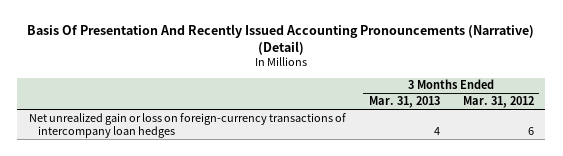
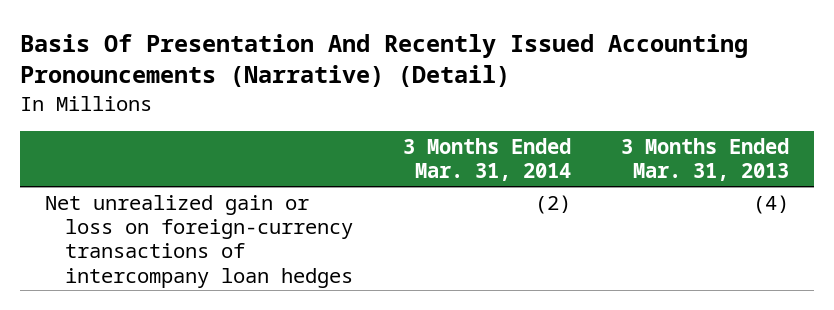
[462,96,534,109] Mar. 31, 2012 -> none
none -> [403,137,572,182] 3 Months Ended Mar. 31, 2014
[433,126,440,135] 4 -> [753,194,790,214] (4)

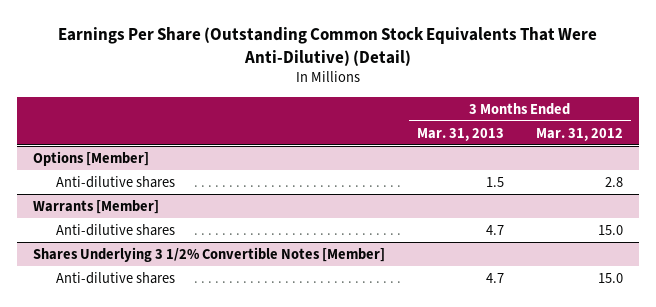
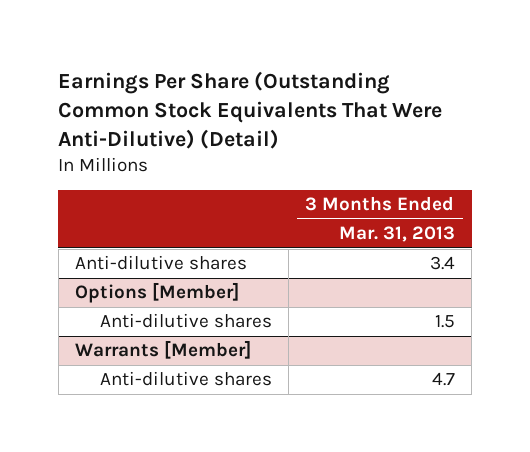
[535,127,623,141] Mar. 31, 2012 -> none
none -> [75,255,248,271] Anti-dilutive shares
[32,246,385,262] Shares Underlying 3 1/2% Convertible Notes [Member] -> none
[55,271,175,284] Anti-dilutive shares -> none

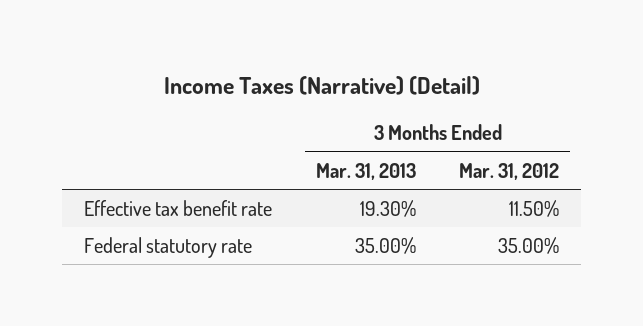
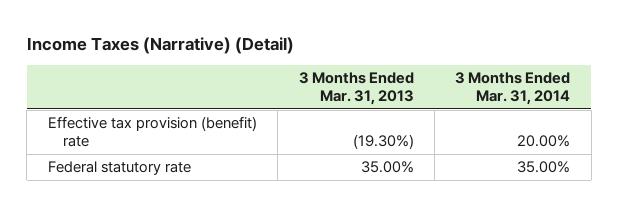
[459,162,560,180] Mar. 31, 2012 -> none
none -> [455,72,571,105] 3 Months Ended Mar. 31, 2014
[84,200,273,217] Effective tax benefit rate -> [47,116,257,147] Effective tax provision (benefit) rate
[359,200,416,218] 19.30% -> [352,133,414,149] (19.30%)

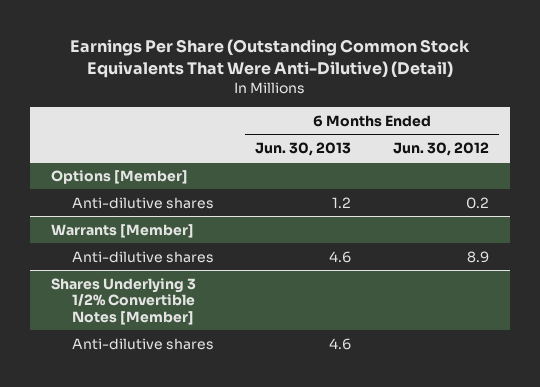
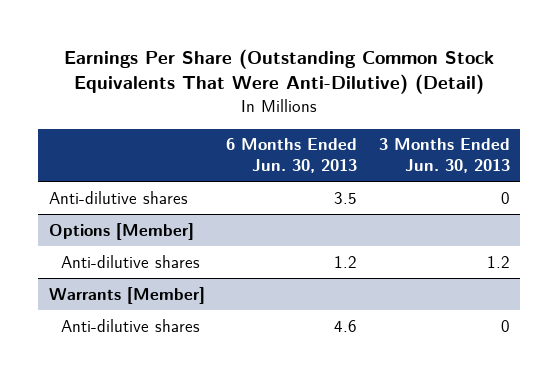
[393,141,490,156] Jun. 30, 2012 -> none
none -> [378,138,510,173] 3 Months Ended Jun. 30, 2013
none -> [48,190,188,204] Anti-dilutive shares
[50,277,196,325] Shares Underlying 3 1/2% Convertible Notes [Member] -> none
[71,337,214,350] Anti-dilutive shares -> none

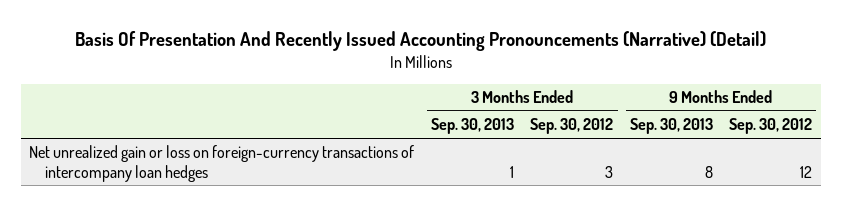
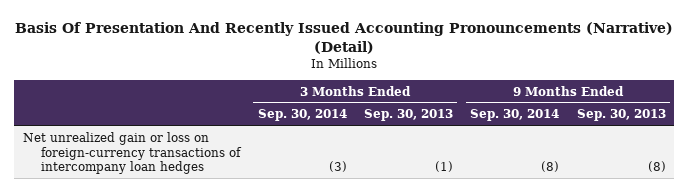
[530,118,614,135] Sep. 30, 2012 -> none
[729,118,813,135] Sep. 30, 2012 -> none
none -> [257,109,347,122] Sep. 30, 2014
none -> [470,109,560,122] Sep. 30, 2014
[509,165,514,178] 1 -> [434,161,453,173] (1)
[704,165,713,178] 8 -> [647,161,666,173] (8)

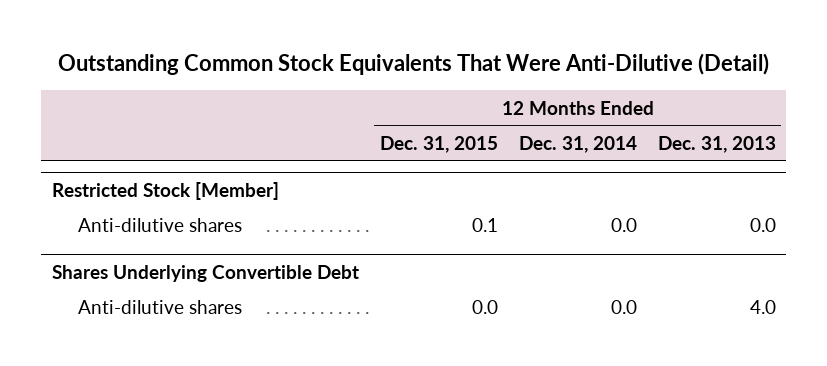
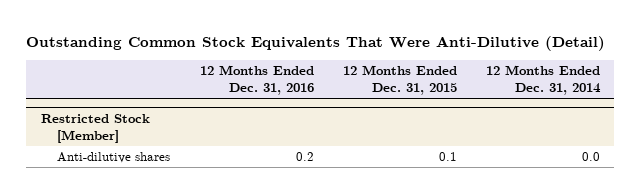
[657,135,776,153] Dec. 31, 2013 -> none
none -> [199,65,314,96] 12 Months Ended Dec. 31, 2016
[51,265,359,283] Shares Underlying Convertible Debt -> none
[77,300,242,315] Anti-dilutive shares -> none

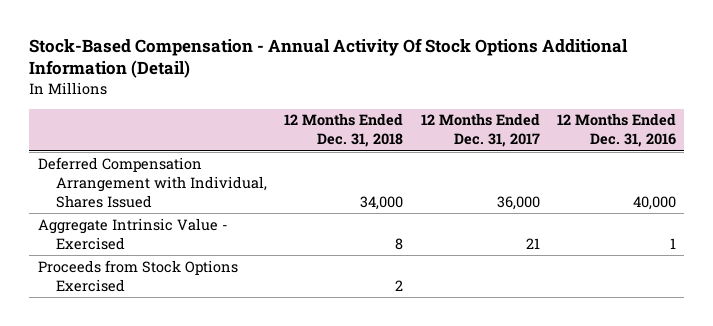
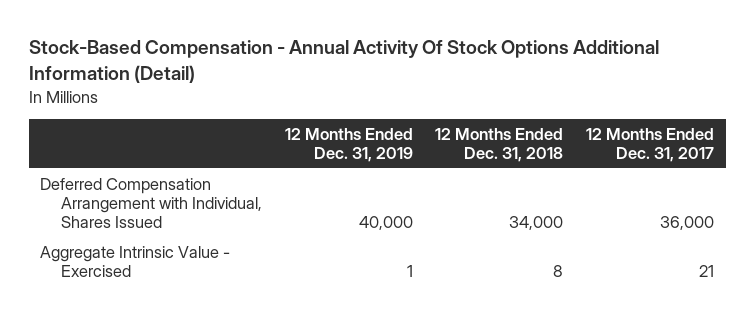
[556,113,676,148] 12 Months Ended Dec. 31, 2016 -> none
none -> [284,128,413,163] 12 Months Ended Dec. 31, 2019
[37,259,238,292] Proceeds from Stock Options Exercised -> none

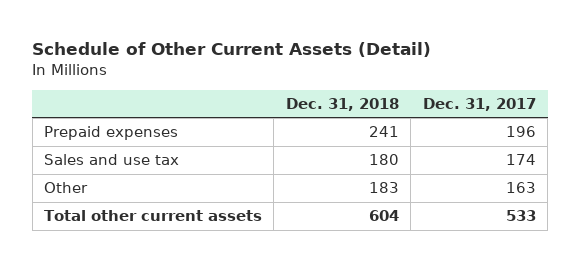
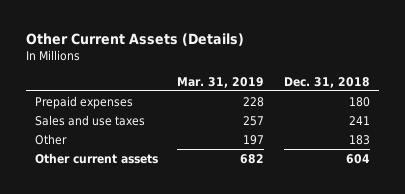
[32,41,432,57] Schedule of Other Current Assets (Detail) -> [25,33,244,47] Other Current Assets (Details)
[422,97,536,111] Dec. 31, 2017 -> none
none -> [177,76,265,88] Mar. 31, 2019
[368,126,399,138] 241 -> [348,96,370,107] 180
[44,154,180,166] Sales and use tax -> [35,114,146,126] Sales and use taxes
[368,154,399,166] 180 -> [348,115,370,125] 241
[44,210,263,222] Total other current assets -> [35,152,159,164] Other current assets

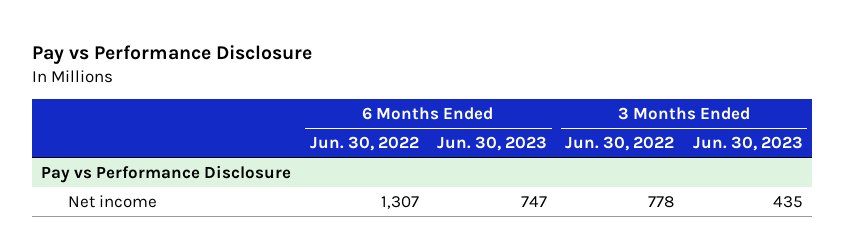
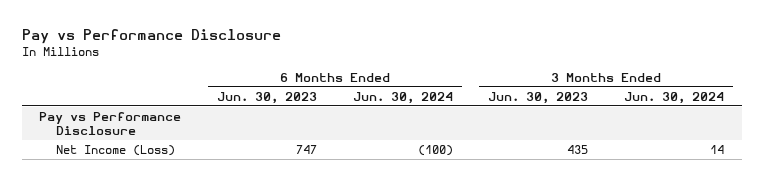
[309,136,419,152] Jun. 30, 2022 -> none
[565,136,675,152] Jun. 30, 2022 -> none
none -> [352,91,453,104] Jun. 30, 2024
none -> [623,91,724,104] Jun. 30, 2024
[68,194,158,208] Net income -> [55,144,175,156] Net Income (Loss)

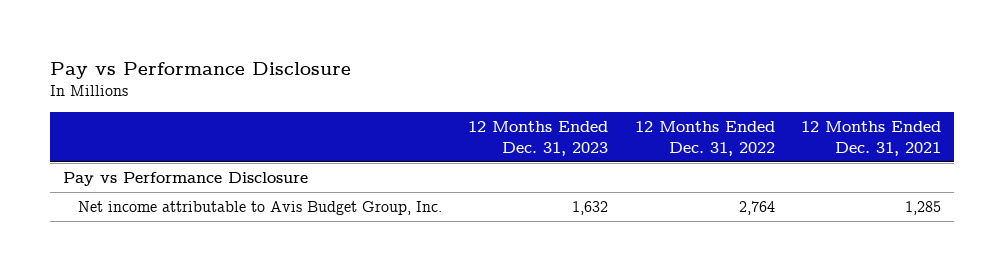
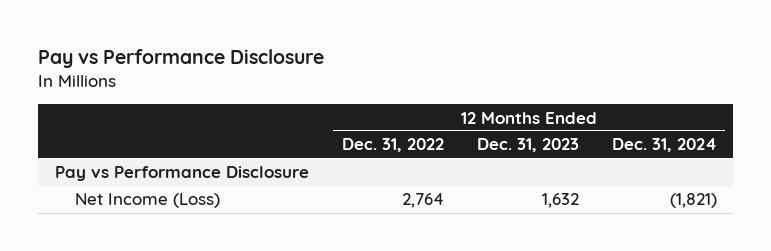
[801,121,942,156] 12 Months Ended Dec. 31, 2021 -> none
none -> [611,138,717,153] Dec. 31, 2024
[77,200,442,215] Net income attributable to Avis Budget Group, Inc. -> [75,193,221,209] Net Income (Loss)

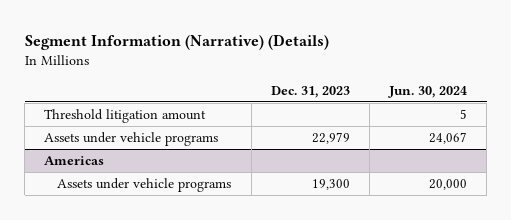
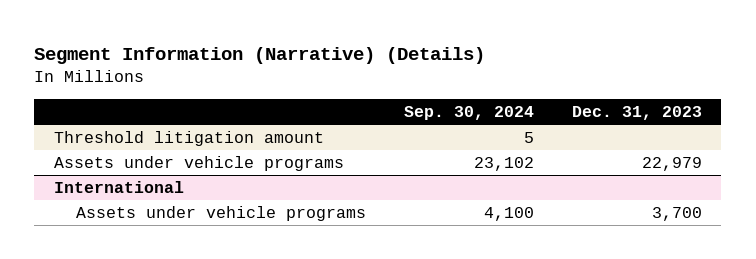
[388,86,468,99] Jun. 30, 2024 -> none
none -> [404,105,535,120] Sep. 30, 2024
[44,155,105,165] Americas -> none
none -> [53,181,184,194] International
[311,178,350,190] 19,300 -> [652,207,703,222] 3,700

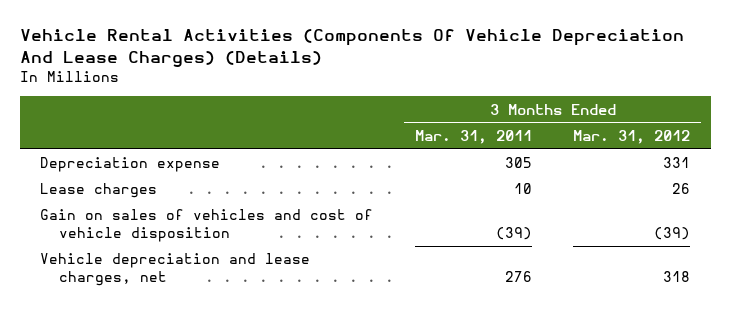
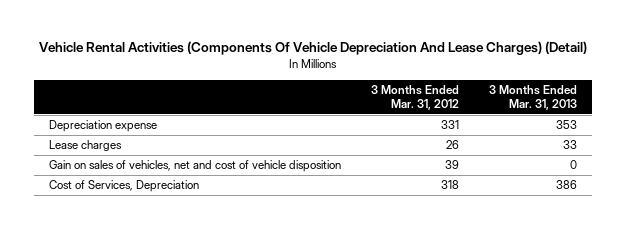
[19,29,684,68] Vehicle Rental Activities (Components Of Vehicle Depreciation And Lease Charges) (Details) -> [38,41,587,56] Vehicle Rental Activities (Components Of Vehicle Depreciation And Lease Charges) (Detail)
[414,129,532,144] Mar. 31, 2011 -> none
none -> [489,84,578,111] 3 Months Ended Mar. 31, 2013
[40,209,374,243] Gain on sales of vehicles and cost of vehicle disposition -> [48,160,341,173] Gain on sales of vehicles, net and cost of vehicle disposition
[654,227,691,241] (39) -> [444,160,459,170] 39
[40,253,311,287] Vehicle depreciation and lease charges, net -> [48,180,199,193] Cost of Services, Depreciation

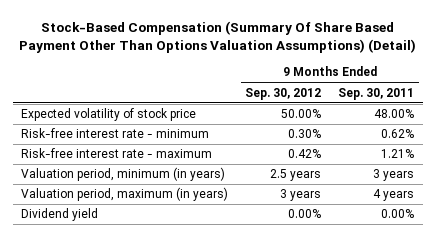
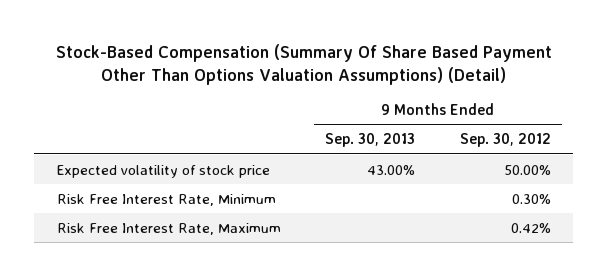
[338,87,415,100] Sep. 30, 2011 -> none
none -> [325,133,416,148] Sep. 30, 2013
[21,167,226,182] Valuation period, minimum (in years) -> none
[21,187,229,202] Valuation period, maximum (in years) -> none
[21,208,99,222] Dividend yield -> none
[21,128,210,139] Risk-free interest rate - minimum -> [56,193,276,206] Risk Free Interest Rate, Minimum
[21,148,213,159] Risk-free interest rate - maximum -> [56,222,281,235] Risk Free Interest Rate, Maximum

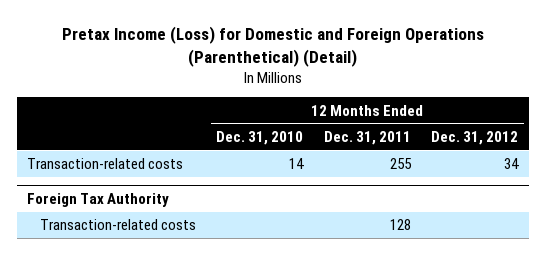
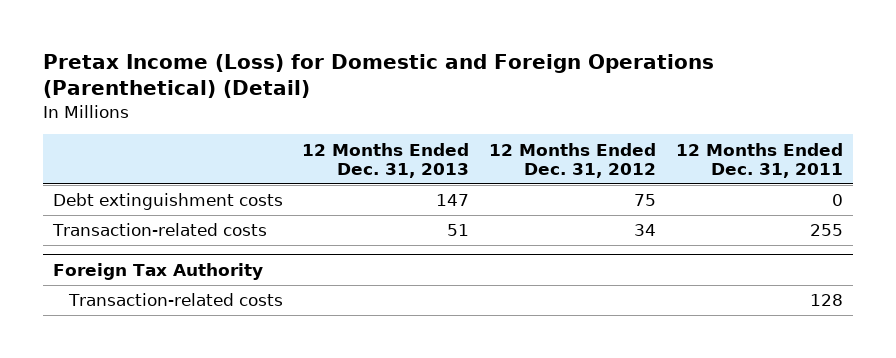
[216,130,304,145] Dec. 31, 2010 -> none
none -> [302,142,470,179] 12 Months Ended Dec. 31, 2013
none -> [52,193,283,211] Debt extinguishment costs

